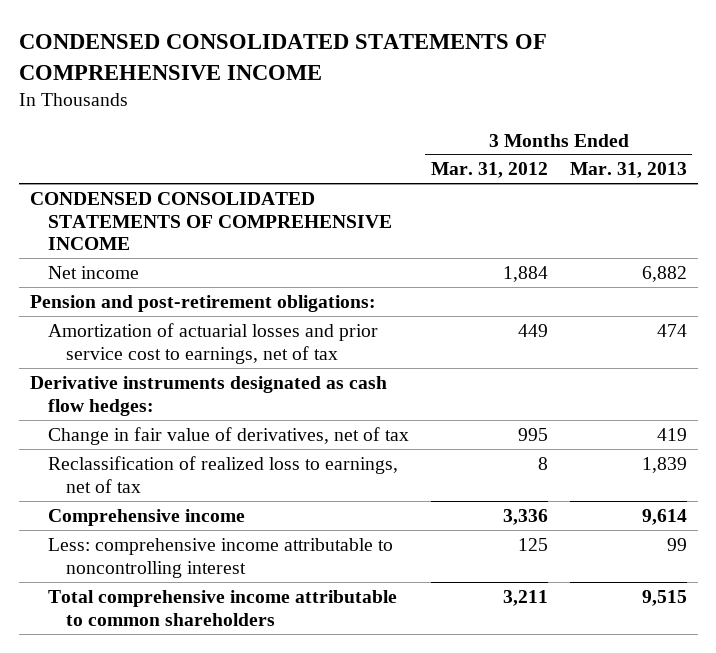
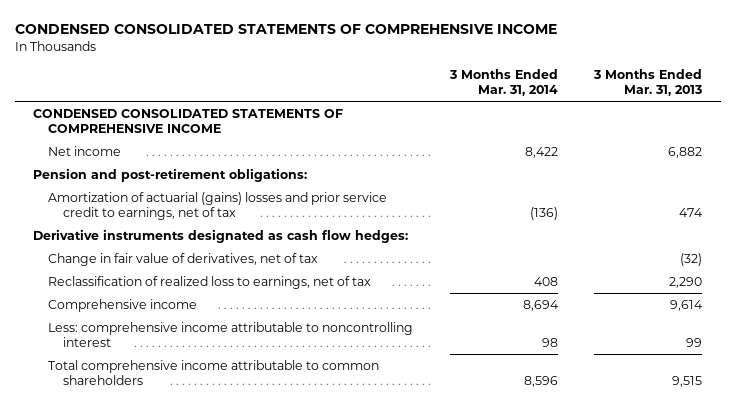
[430,162,548,179] Mar. 31, 2012 -> none
none -> [448,68,558,96] 3 Months Ended Mar. 31, 2014
[47,322,378,364] Amortization of actuarial losses and prior service cost to earnings, net of tax -> [48,192,388,220] Amortization of actuarial (gains) losses and prior service credit to earnings, net of tax
[656,427,687,441] 419 -> [680,253,703,267] (32)
[641,456,687,473] 1,839 -> [669,277,703,289] 2,290

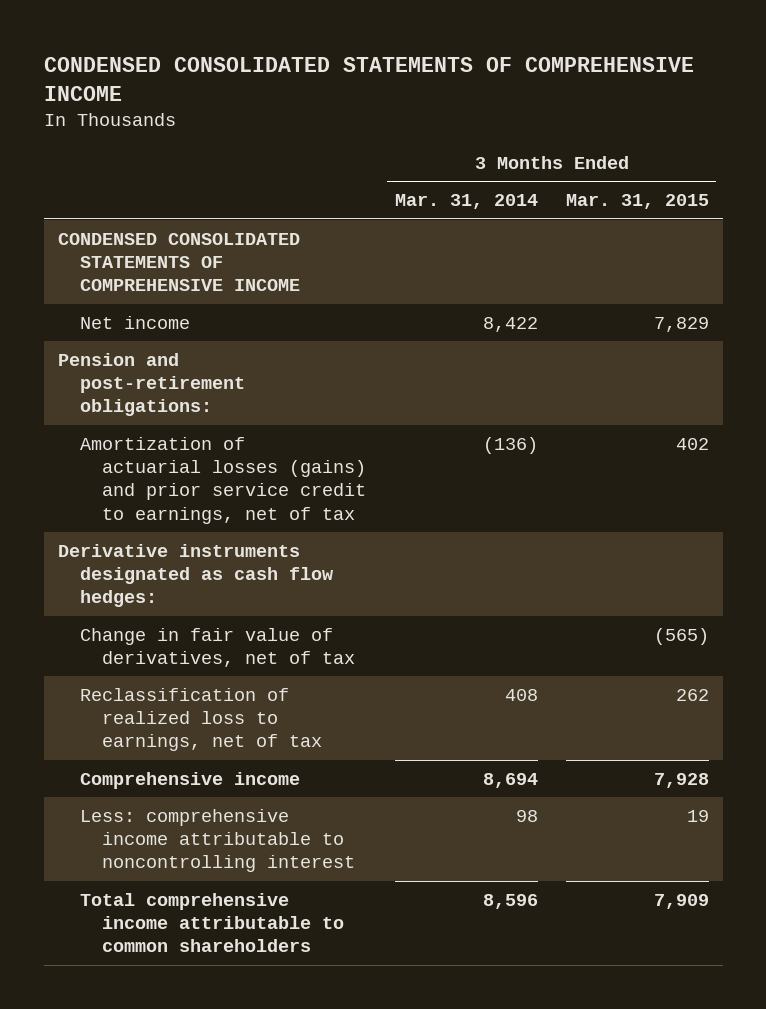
[593,68,703,96] 3 Months Ended Mar. 31, 2013 -> none
none -> [565,194,709,210] Mar. 31, 2015
[48,192,388,220] Amortization of actuarial (gains) losses and prior service credit to earnings, net of tax -> [79,436,367,524] Amortization of actuarial losses (gains) and prior service credit to earnings, net of tax

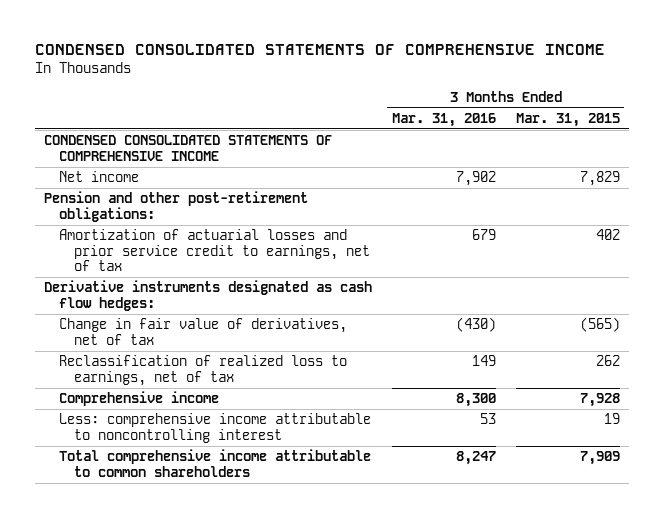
[394,194,538,210] Mar. 31, 2014 -> none
none -> [391,113,496,128] Mar. 31, 2016
[57,352,245,417] Pension and post-retirement obligations: -> [44,191,309,222] Pension and other post-retirement obligations:
[79,436,367,524] Amortization of actuarial losses (gains) and prior service credit to earnings, net of tax -> [59,229,370,272] Amortization of actuarial losses and prior service credit to earnings, net of tax

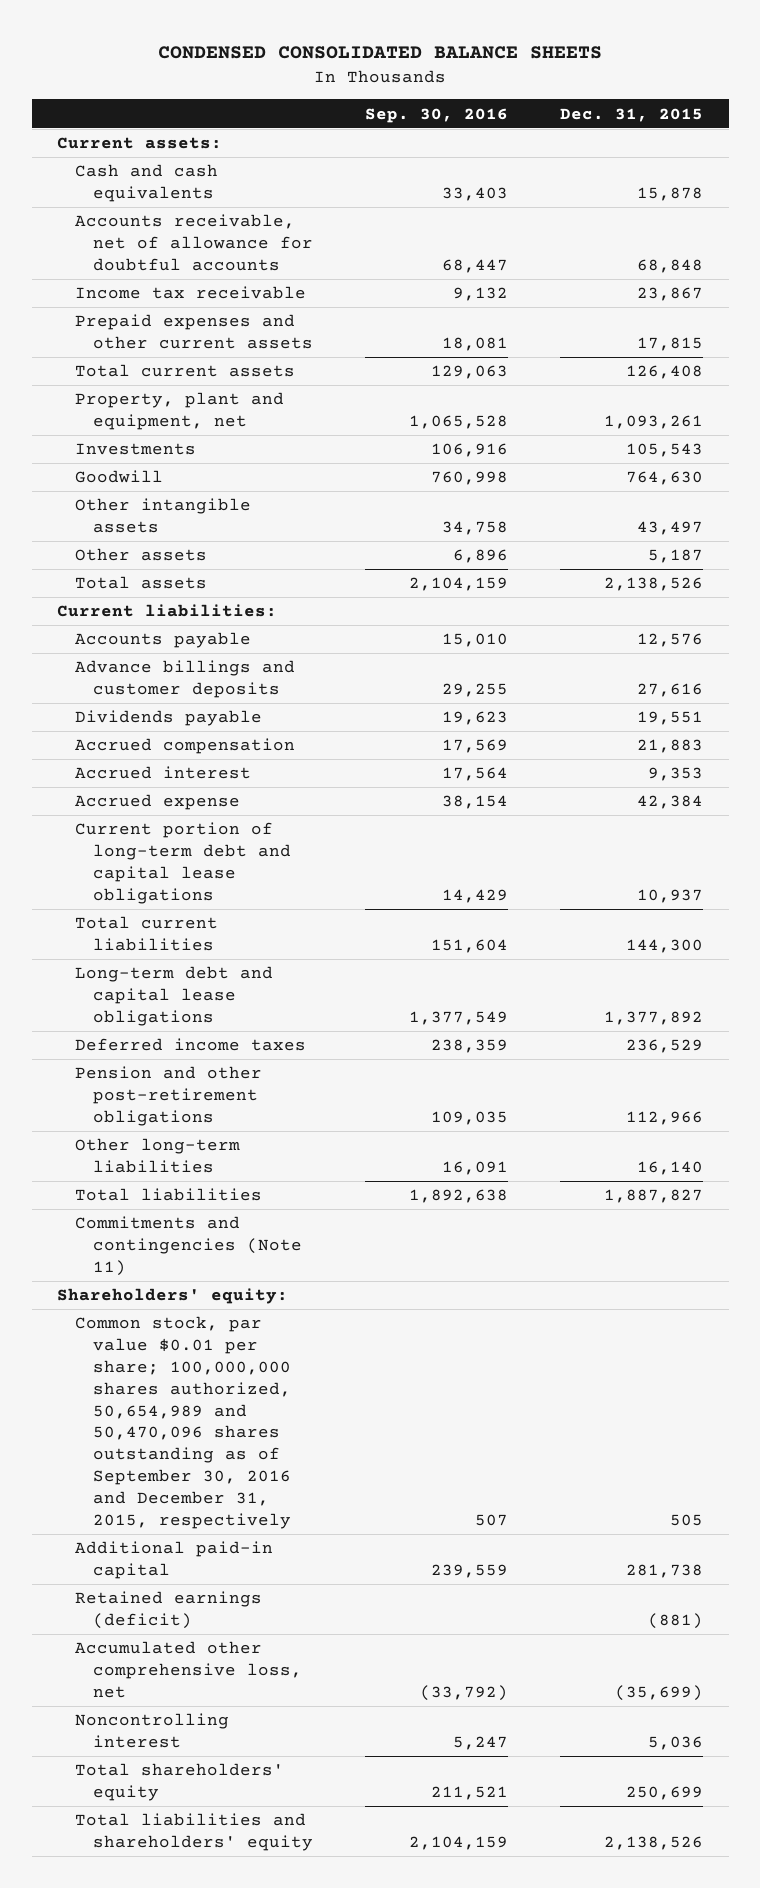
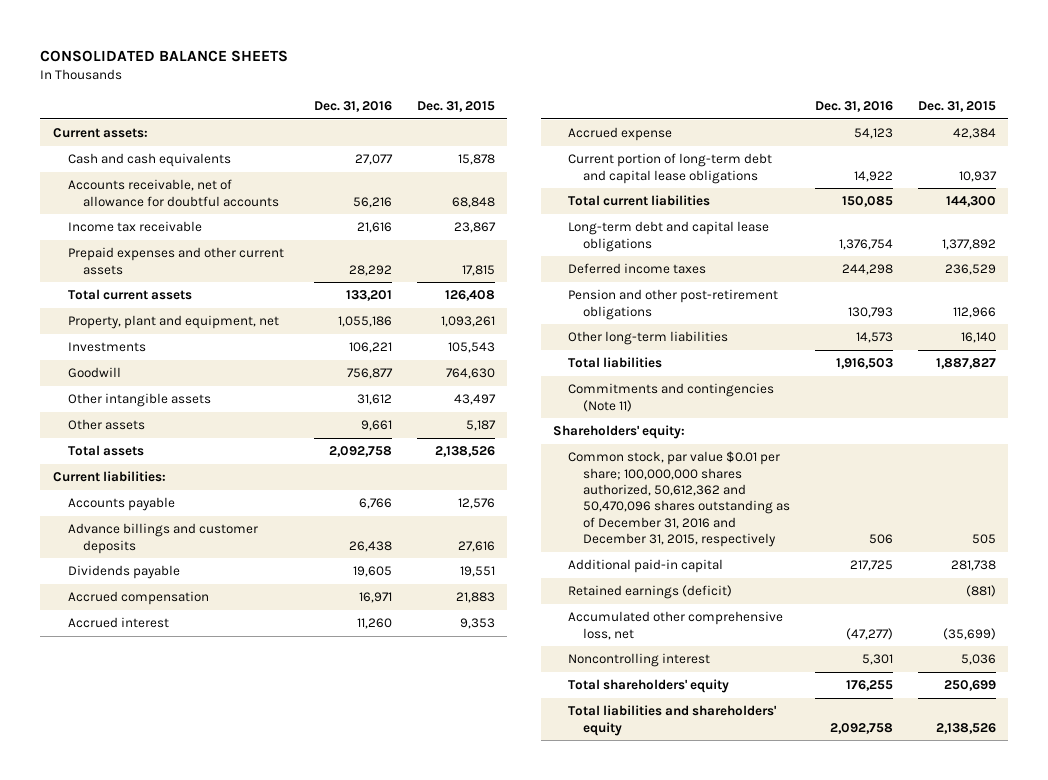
[158,46,603,60] CONDENSED CONSOLIDATED BALANCE SHEETS -> [40,50,289,63] CONSOLIDATED BALANCE SHEETS
[365,107,509,123] Sep. 30, 2016 -> none
none -> [314,100,393,112] Dec. 31, 2016
[75,1316,292,1529] Common stock, par value $0.01 per share; 100,000,000 shares authorized, 50,654,989 and 50,470,096 shares outstanding as of September 30, 2016 and December 31, 2015, respectively -> [568,451,791,548] Common stock, par value $0.01 per share; 100,000,000 shares authorized, 50,612,362 and 50,470,096 shares outstanding as of December 31, 2016 and December 31, 2015, respectively

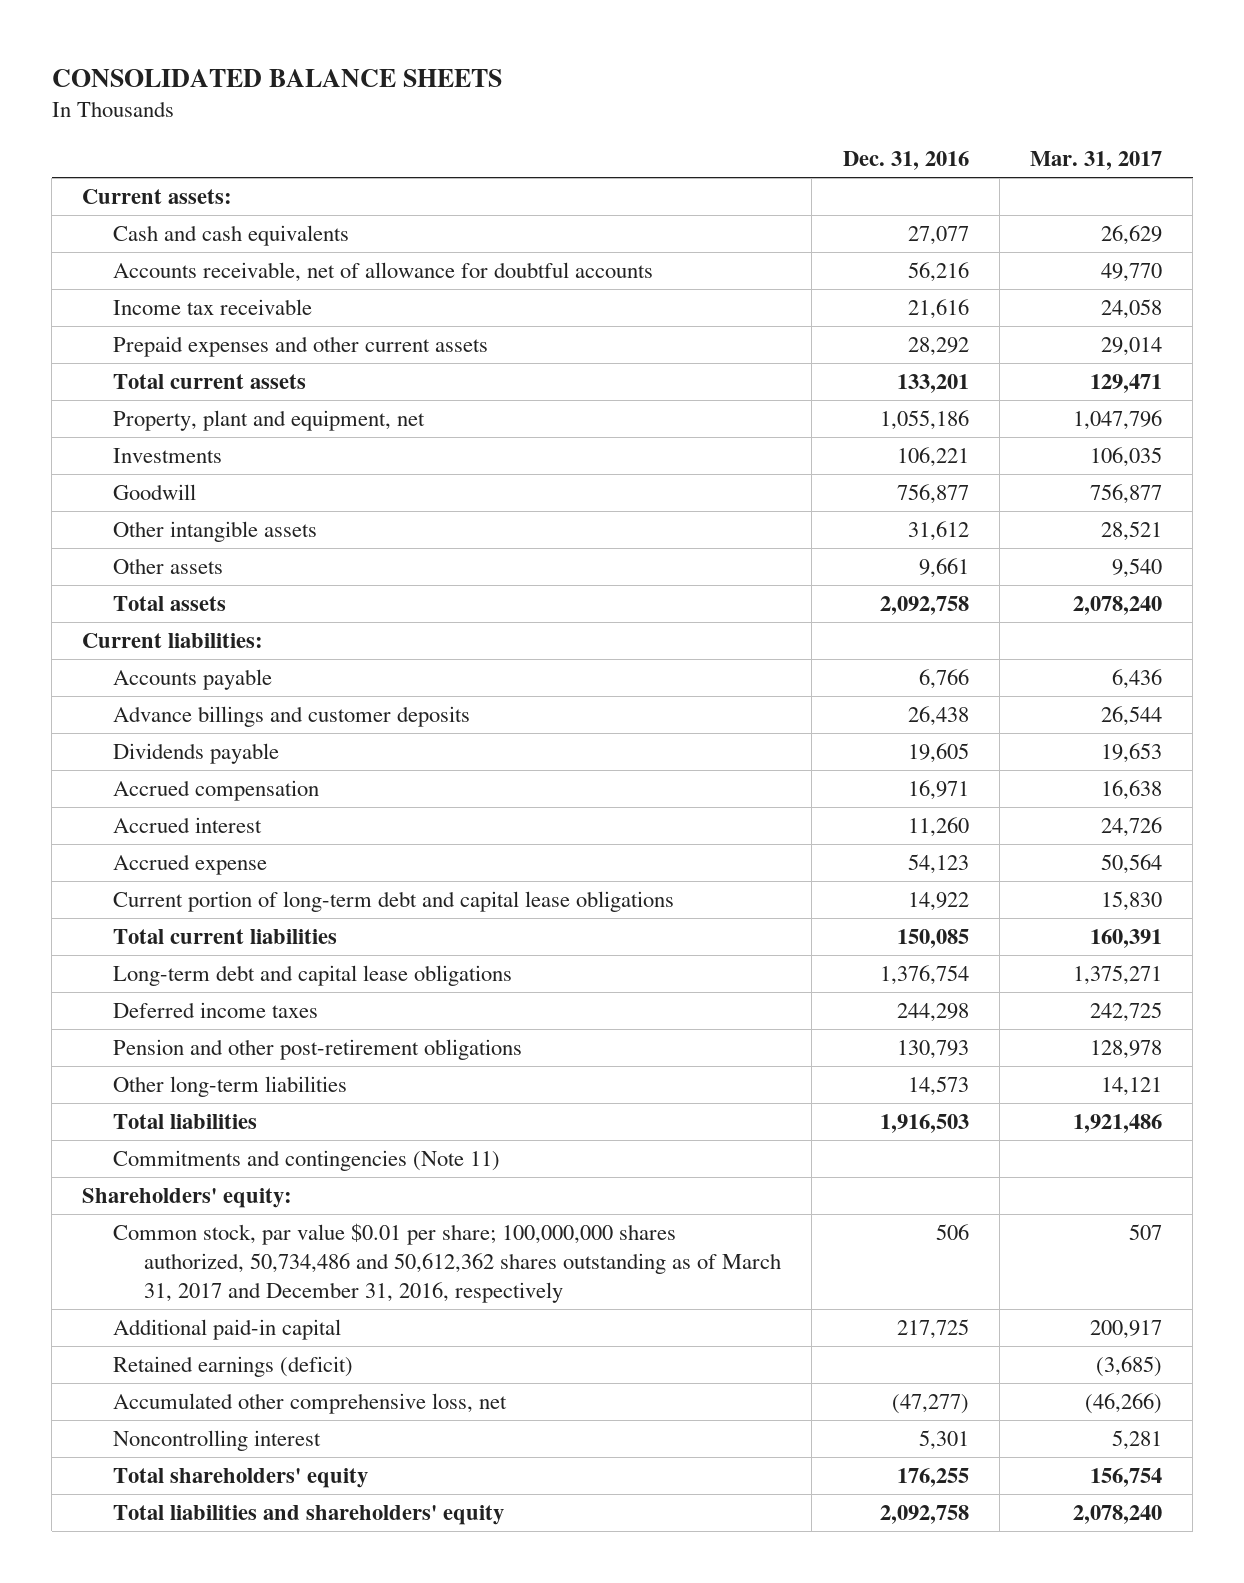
[417,100,496,112] Dec. 31, 2015 -> none
none -> [1029,151,1162,171] Mar. 31, 2017
[568,451,791,548] Common stock, par value $0.01 per share; 100,000,000 shares authorized, 50,612,362 and 50,470,096 shares outstanding as of December 31, 2016 and December 31, 2015, respectively -> [113,1223,782,1303] Common stock, par value $0.01 per share; 100,000,000 shares authorized, 50,734,486 and 50,612,362 shares outstanding as of March 31, 2017 and December 31, 2016, respectively

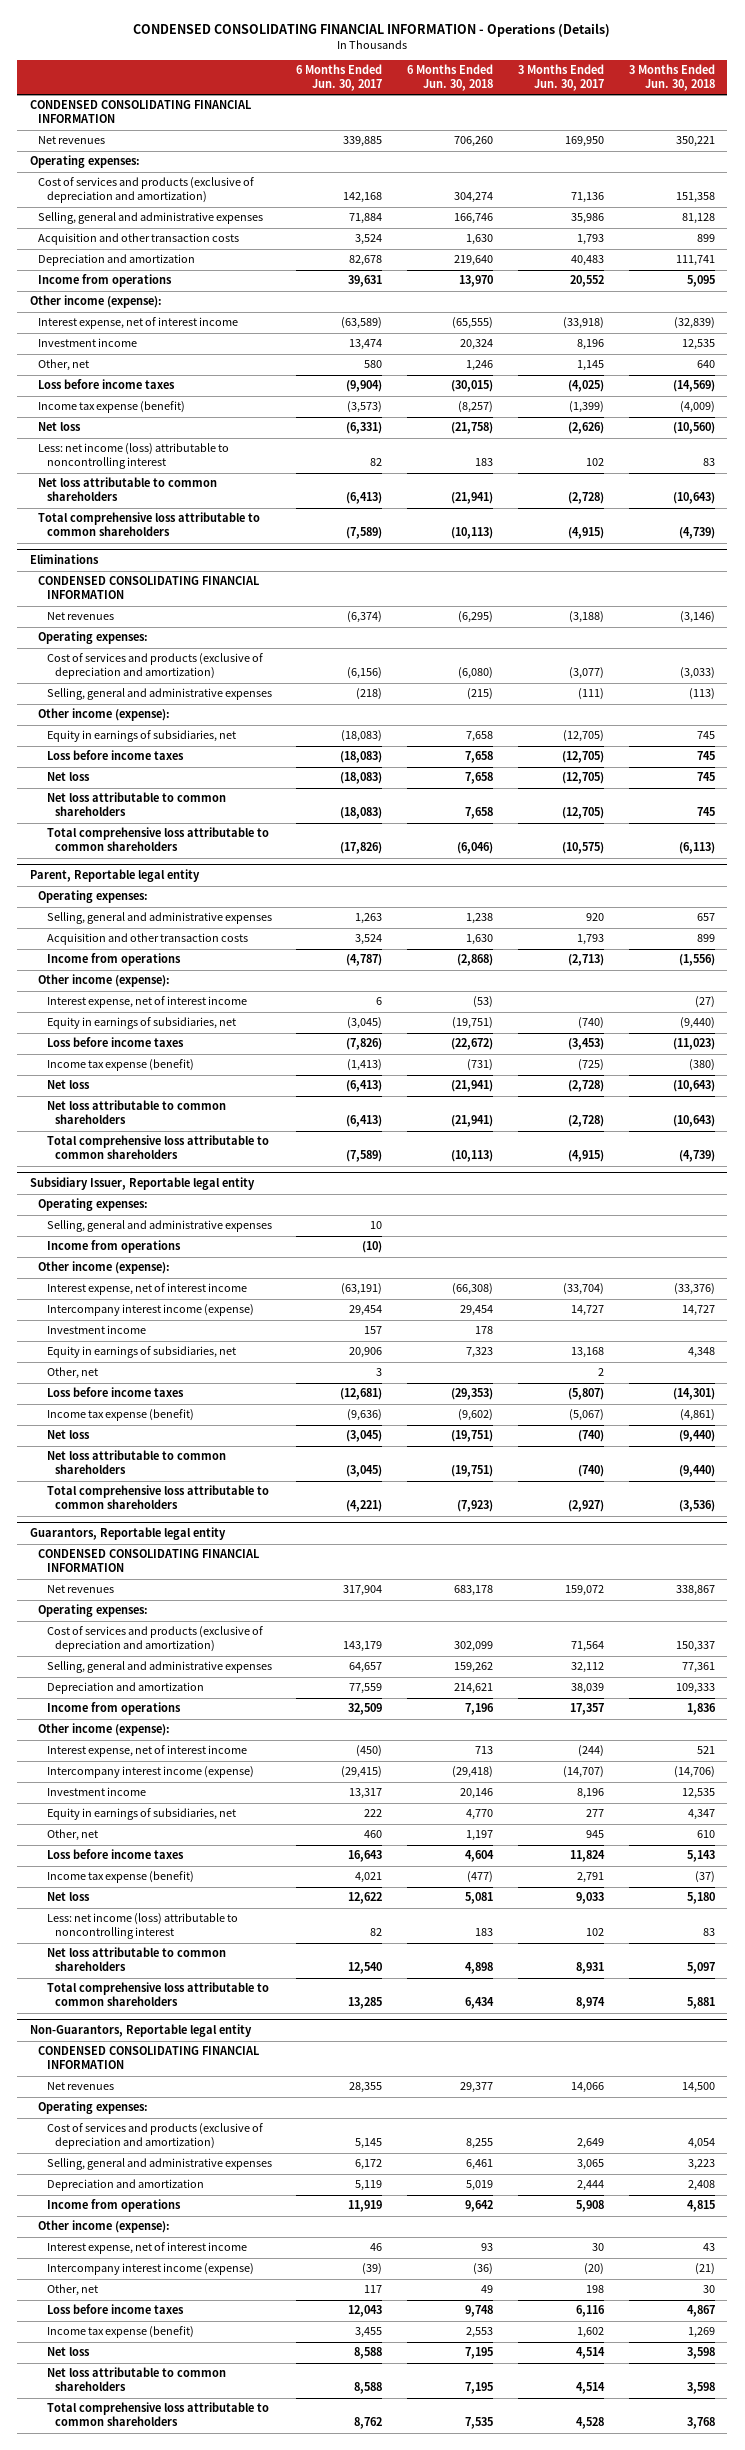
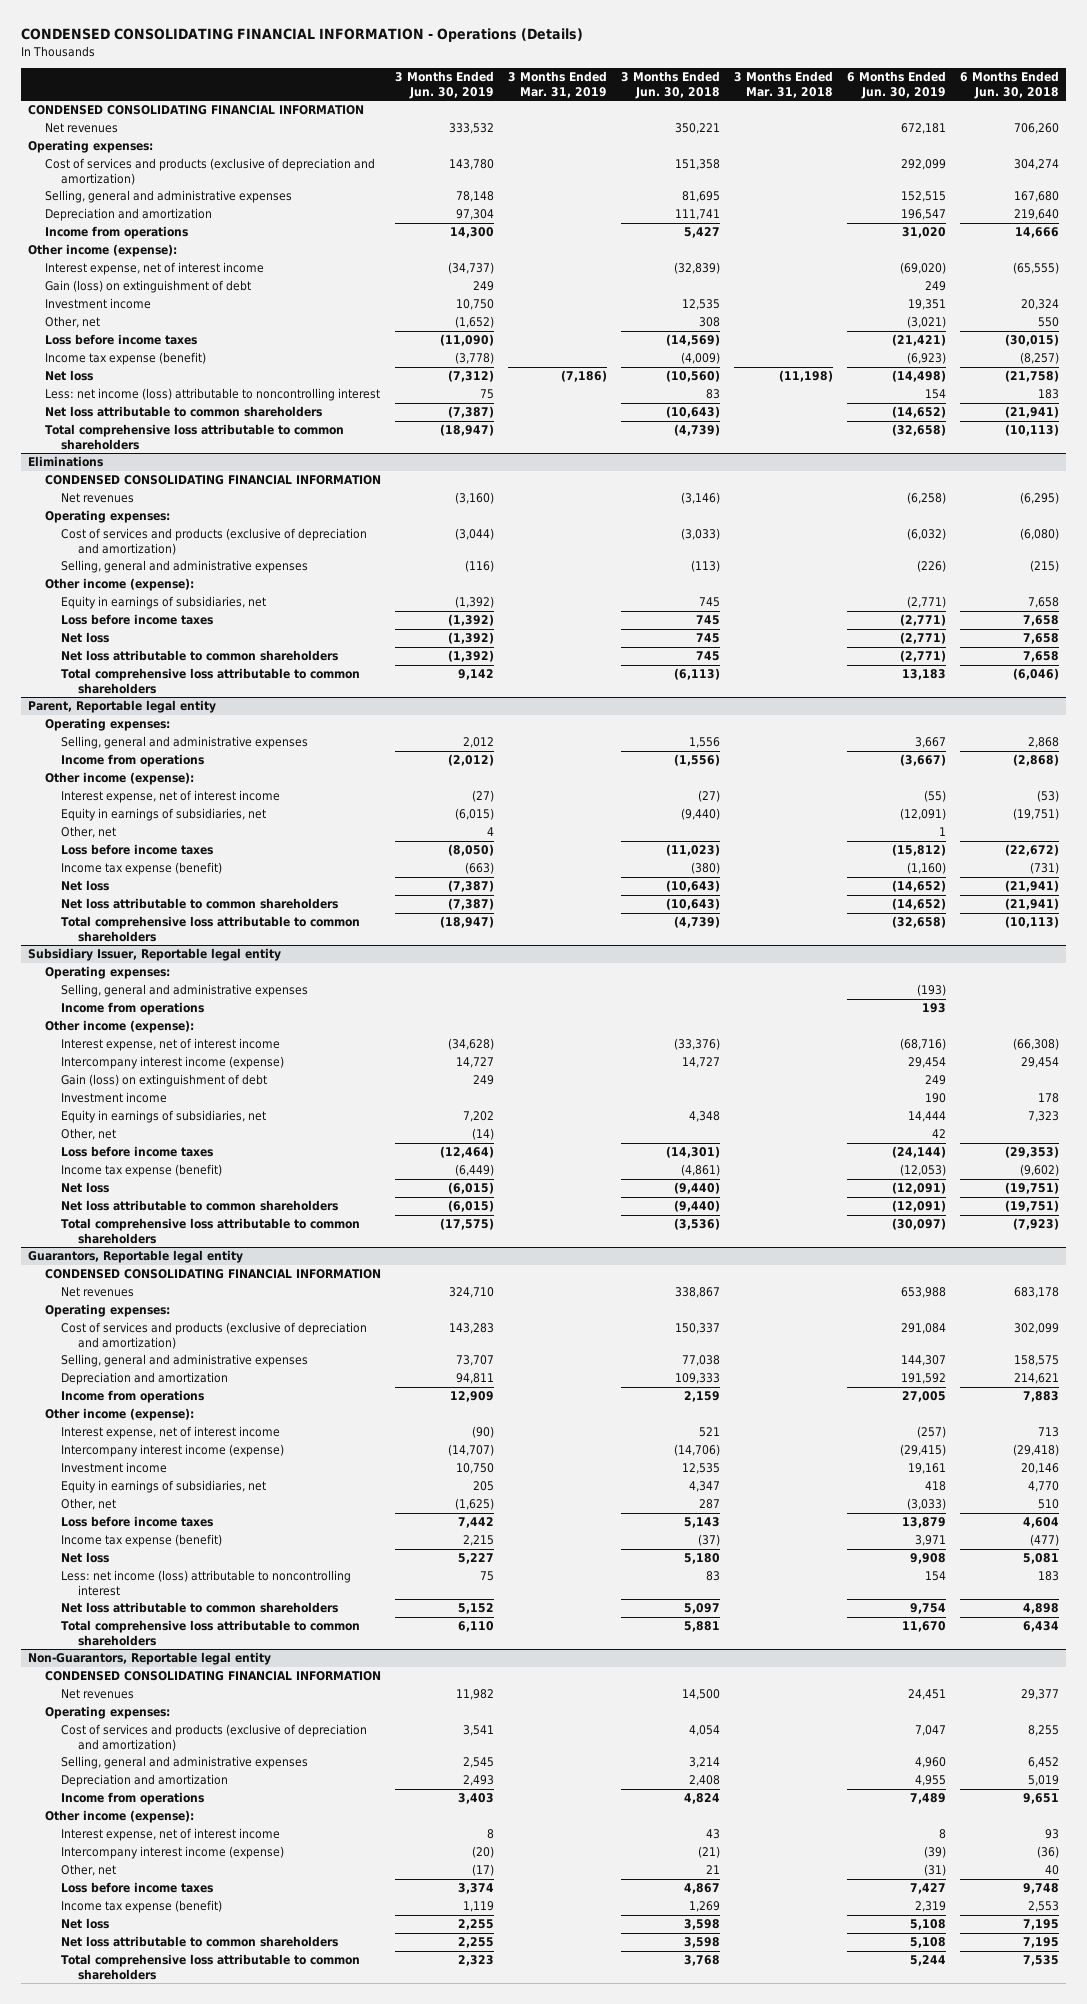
[296,64,383,92] 6 Months Ended Jun. 30, 2017 -> none
[518,64,605,92] 3 Months Ended Jun. 30, 2017 -> none
none -> [394,71,494,99] 3 Months Ended Jun. 30, 2019
none -> [507,71,607,98] 3 Months Ended Mar. 31, 2019
none -> [734,71,834,98] 3 Months Ended Mar. 31, 2018
none -> [847,71,947,99] 6 Months Ended Jun. 30, 2019
[38,233,240,246] Acquisition and other transaction costs -> none
[454,213,494,225] 166,746 -> [1014,191,1060,203] 167,680
[681,213,715,225] 81,128 -> [681,191,720,203] 81,695
[459,275,494,288] 13,970 -> [1015,227,1060,239] 14,666
[686,275,715,288] 5,095 -> [683,227,720,239] 5,427
none -> [44,280,251,294] Gain (loss) on extinguishment of debt
[466,360,494,372] 1,246 -> [1038,317,1060,328] 550
[696,360,715,369] 640 -> [698,317,720,328] 308
[46,933,248,946] Acquisition and other transaction costs -> none
[466,913,494,925] 1,238 -> [1028,737,1060,749] 2,868
[696,913,715,922] 657 -> [688,737,720,749] 1,556
none -> [61,826,117,839] Other, net
none -> [61,1074,268,1088] Gain (loss) on extinguishment of debt
[454,1662,494,1674] 159,262 -> [1014,1355,1060,1367] 158,575
[681,1662,715,1674] 77,361 -> [681,1355,720,1367] 77,038
[465,1703,495,1716] 7,196 -> [1023,1391,1060,1403] 7,883
[686,1703,716,1716] 1,836 -> [683,1391,720,1403] 2,159
[466,1830,494,1842] 1,197 -> [1038,1499,1060,1510] 510
[696,1830,715,1839] 610 -> [698,1499,720,1510] 287
[466,2159,494,2171] 6,461 -> [1028,1757,1060,1769] 6,452
[687,2159,715,2171] 3,223 -> [688,1757,720,1769] 3,214
[465,2200,494,2213] 9,642 -> [1023,1793,1060,1805] 9,651
[686,2200,715,2213] 4,815 -> [683,1793,720,1805] 4,824
[481,2285,494,2294] 49 -> [1045,1865,1060,1876] 40
[702,2285,715,2294] 30 -> [705,1865,720,1875] 21

